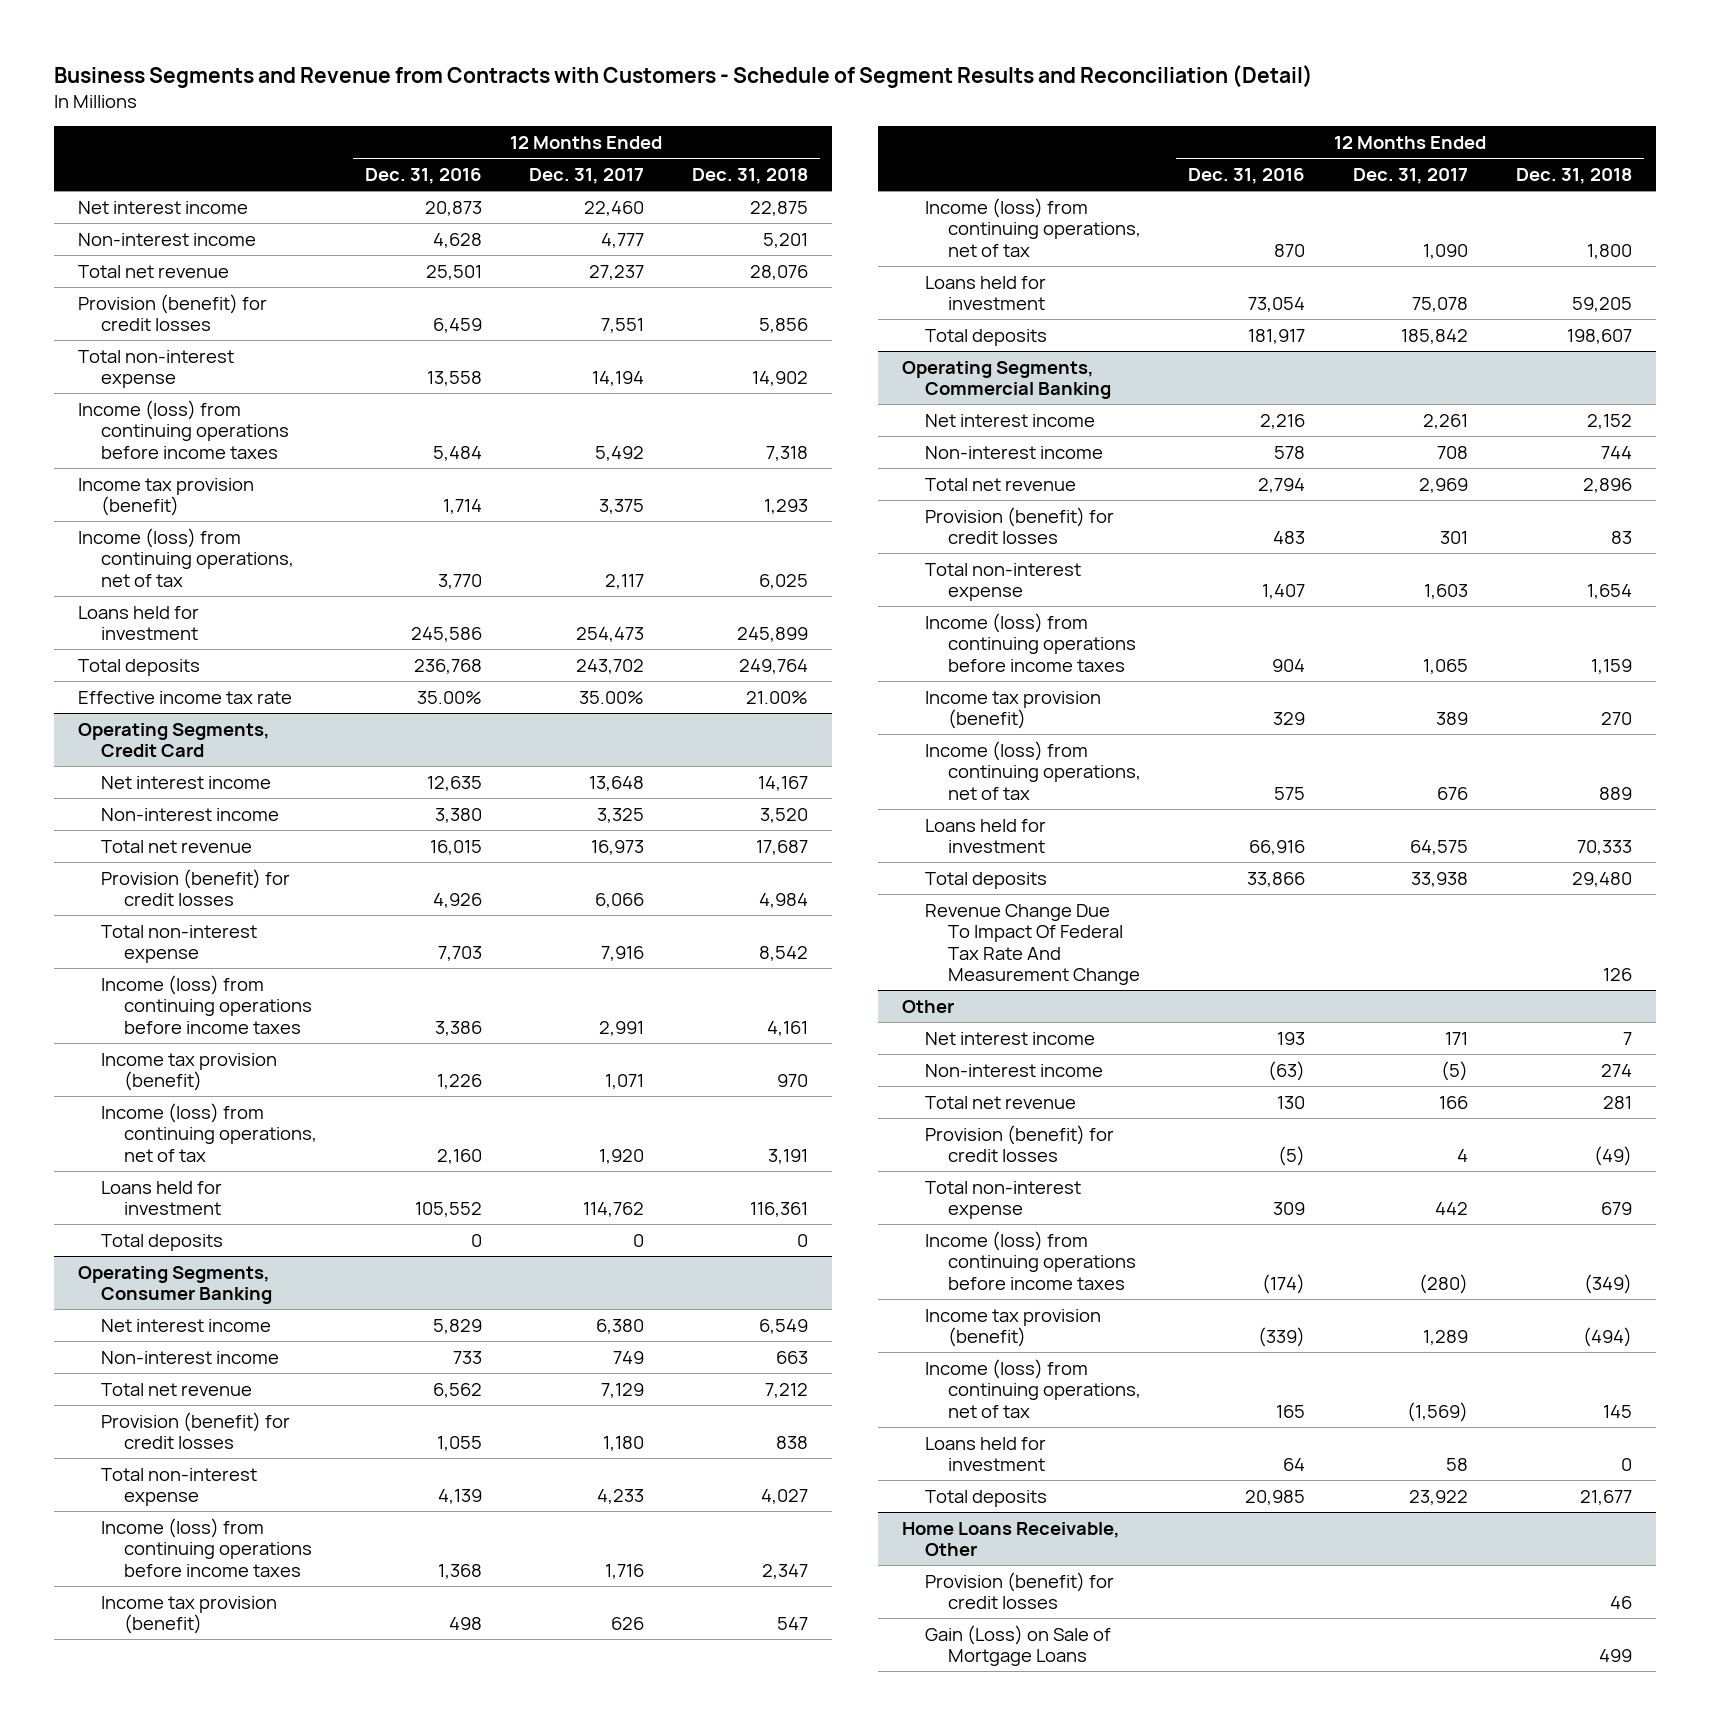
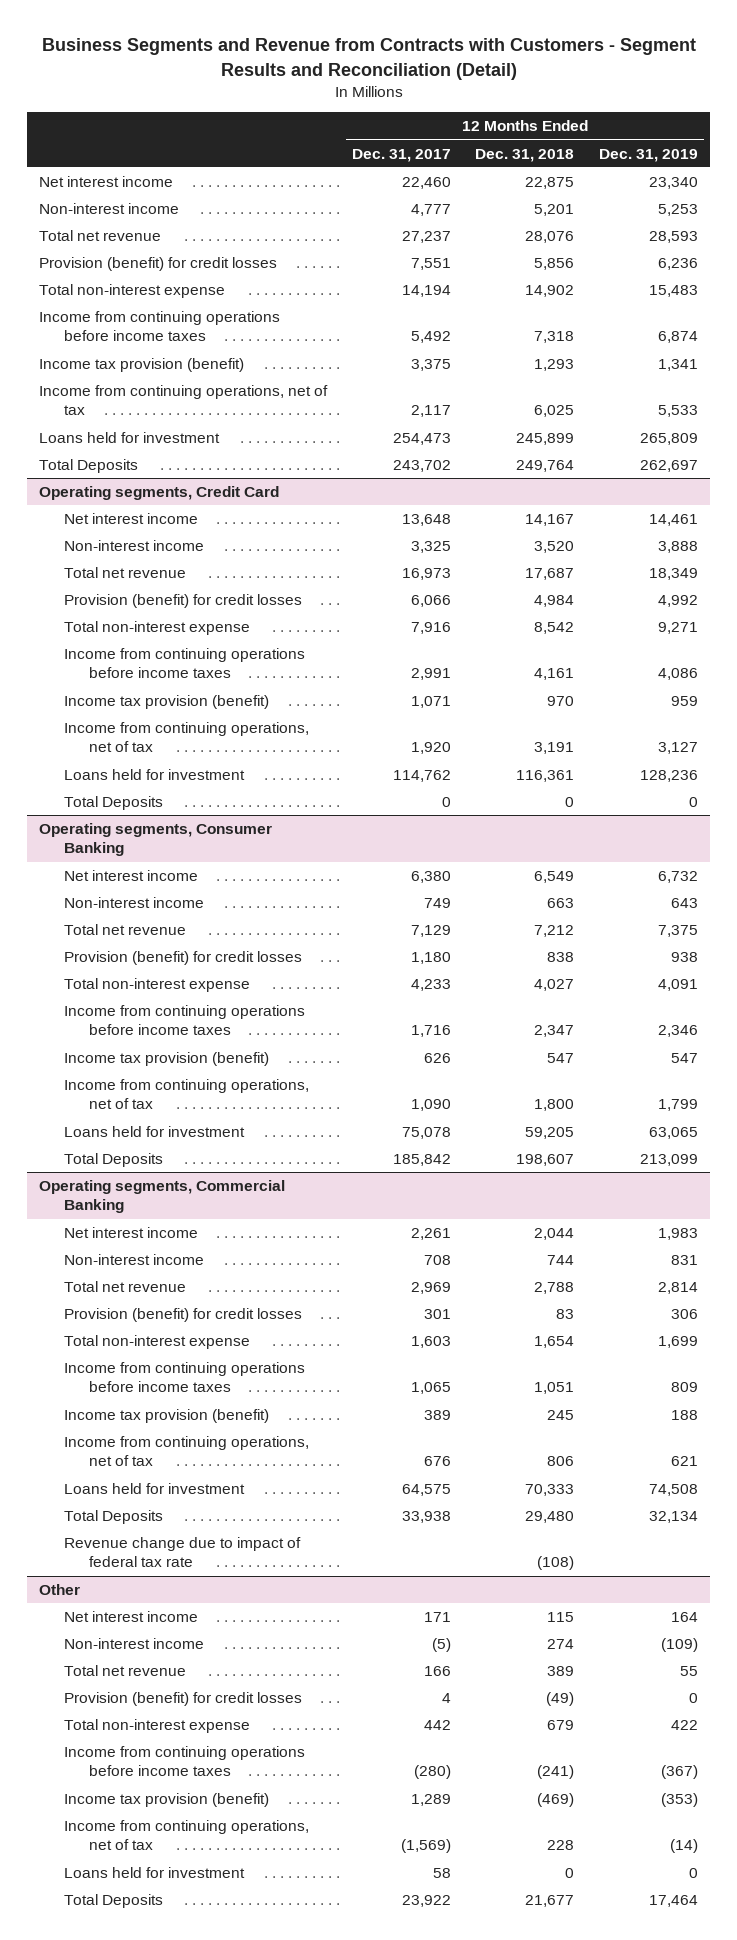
[54,64,1314,88] Business Segments and Revenue from Contracts with Customers - Schedule of Segment Results and Reconciliation (Detail) -> [41,38,696,80] Business Segments and Revenue from Contracts with Customers - Segment Results and Reconciliation (Detail)
[364,167,482,184] Dec. 31, 2016 -> none
none -> [598,148,698,162] Dec. 31, 2019
[78,399,290,459] Income (loss) from continuing operations before income taxes -> [39,311,281,342] Income from continuing operations before income taxes
[78,527,295,587] Income (loss) from continuing operations, net of tax -> [39,385,329,416] Income from continuing operations, net of tax
[78,690,293,704] Effective income tax rate -> none
[78,658,201,676] Total deposits -> [39,459,139,474] Total Deposits
[78,722,271,758] Operating Segments, Credit Card -> [39,486,280,501] Operating segments, Credit Card
[101,974,312,1034] Income (loss) from continuing operations before income taxes -> [64,648,306,679] Income from continuing operations before income taxes
[101,1102,317,1162] Income (loss) from continuing operations, net of tax -> [64,722,310,753] Income from continuing operations, net of tax
[101,1233,224,1251] Total deposits -> [64,796,164,811] Total Deposits
[78,1265,273,1305] Operating Segments, Consumer Banking -> [39,823,273,857] Operating segments, Consumer Banking
[101,1517,312,1577] Income (loss) from continuing operations before income taxes -> [64,1005,306,1036] Income from continuing operations before income taxes
[924,197,1141,257] Income (loss) from continuing operations, net of tax -> [64,1079,310,1110] Income from continuing operations, net of tax
[924,328,1047,346] Total deposits -> [64,1153,164,1168] Total Deposits
[901,360,1111,400] Operating Segments, Commercial Banking -> [39,1180,286,1214] Operating segments, Commercial Banking
[1586,413,1632,429] 2,152 -> [534,1228,575,1241] 2,044
[1582,477,1632,493] 2,896 -> [534,1282,575,1295] 2,788
[924,612,1136,672] Income (loss) from continuing operations before income taxes -> [64,1362,306,1393] Income from continuing operations before income taxes
[1590,658,1632,674] 1,159 -> [534,1382,575,1395] 1,051
[1600,712,1632,726] 270 -> [547,1410,575,1421] 245
[924,740,1141,800] Income (loss) from continuing operations, net of tax -> [64,1436,310,1467] Income from continuing operations, net of tax
[1598,786,1632,800] 889 -> [547,1456,575,1467] 806
[924,871,1047,889] Total deposits -> [64,1510,164,1525] Total Deposits
[924,903,1140,986] Revenue Change Due To Impact Of Federal Tax Rate And Measurement Change -> [64,1537,302,1568] Revenue change due to impact of federal tax rate
[1602,968,1632,982] 126 -> [537,1556,575,1571] (108)
[1622,1031,1632,1045] 7 -> [547,1612,575,1623] 115
[1602,1095,1632,1109] 281 -> [547,1666,575,1677] 389
[924,1230,1136,1290] Income (loss) from continuing operations before income taxes -> [64,1746,306,1777] Income from continuing operations before income taxes
[1583,1273,1632,1294] (349) -> [537,1765,575,1780] (241)
[1582,1327,1632,1348] (494) -> [537,1793,575,1808] (469)
[924,1358,1141,1418] Income (loss) from continuing operations, net of tax -> [64,1820,310,1851] Income from continuing operations, net of tax
[1602,1404,1632,1418] 145 -> [547,1840,575,1851] 228
[901,1521,1120,1557] Home Loans Receivable, Other -> none
[924,1571,1114,1610] Provision (benefit) for credit losses -> none
[924,1624,1111,1667] Gain (Loss) on Sale of Mortgage Loans -> none
[924,1489,1047,1507] Total deposits -> [64,1894,164,1909] Total Deposits

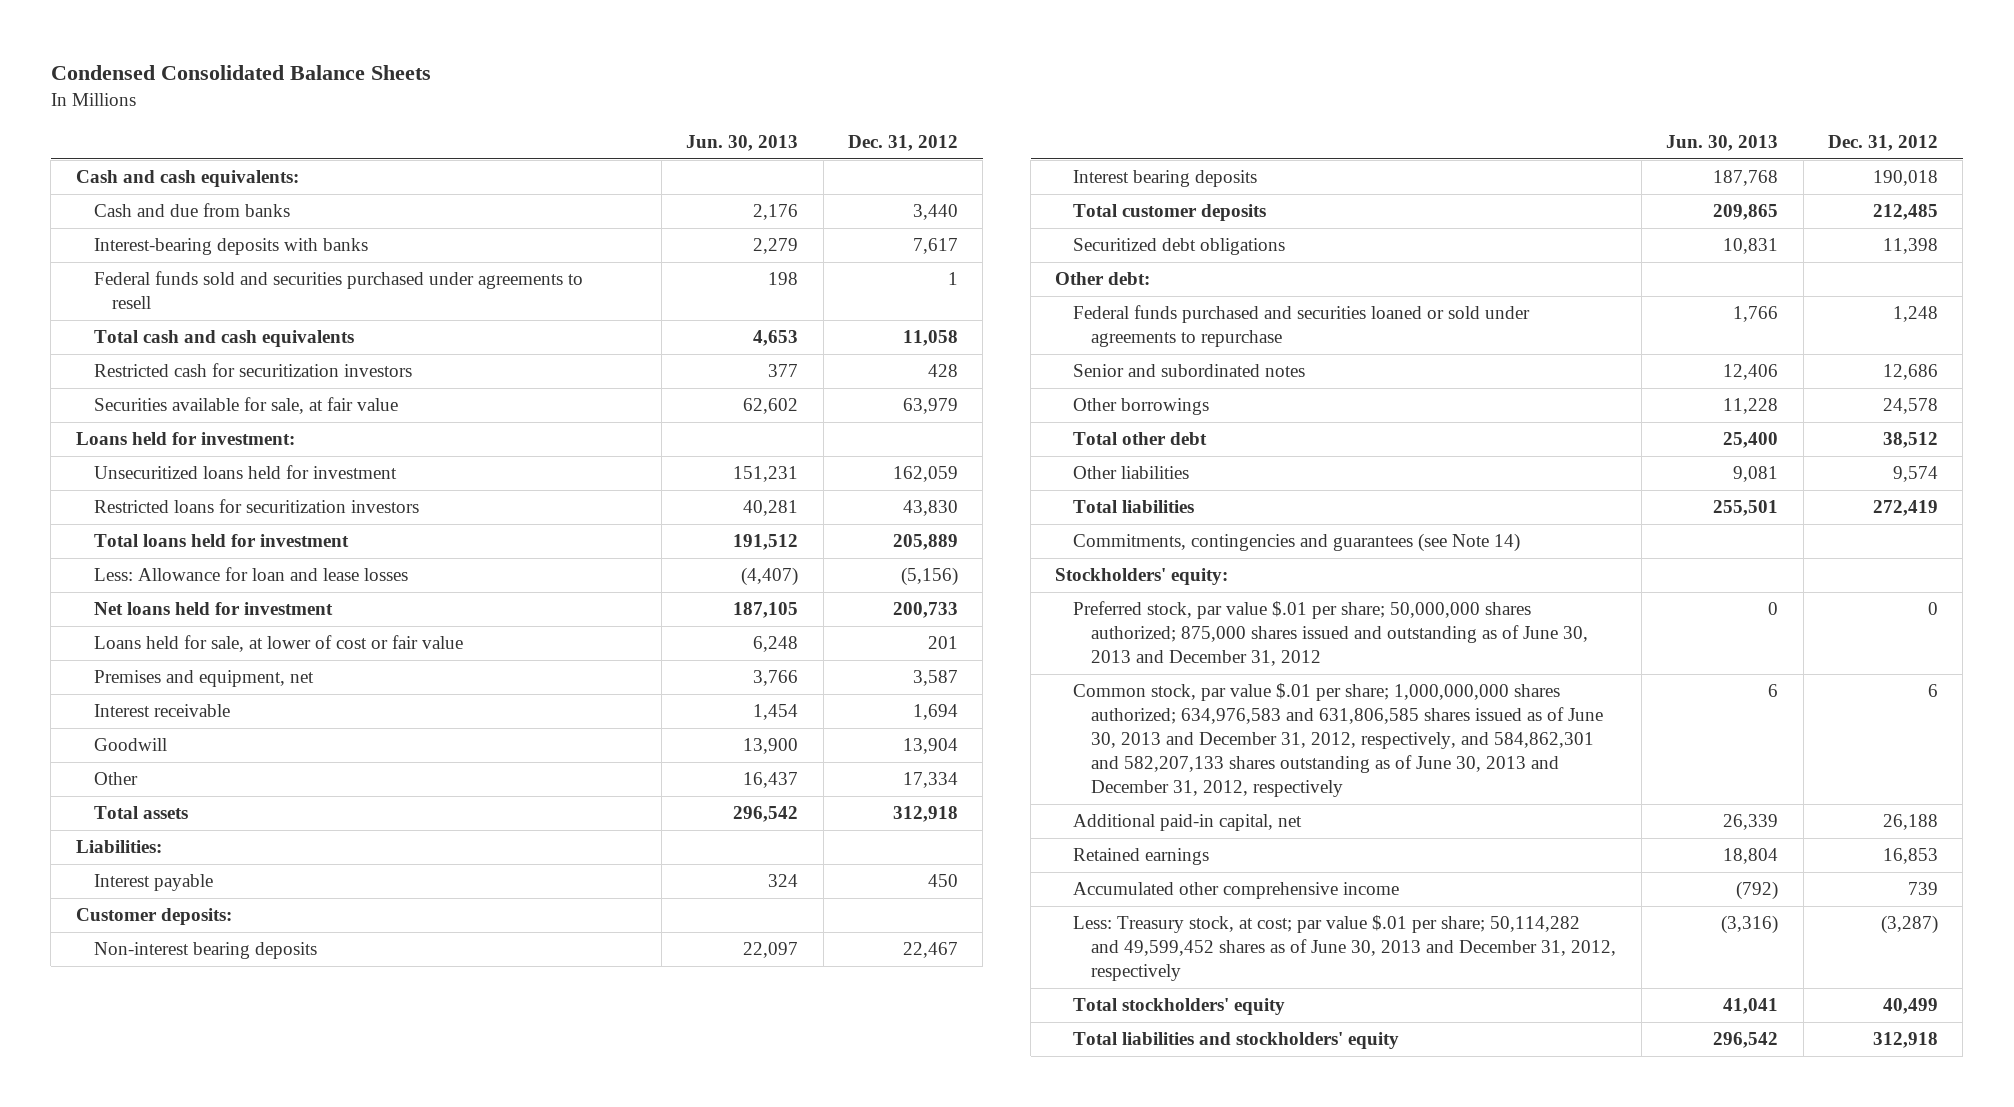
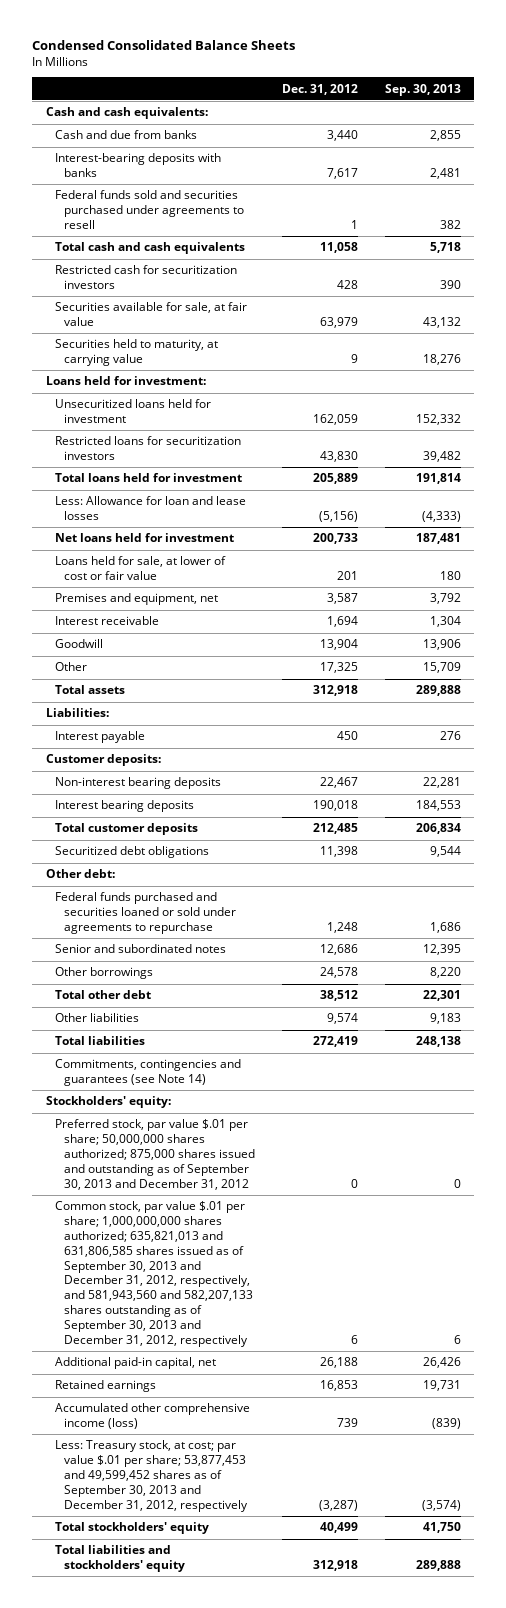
[686,135,799,152] Jun. 30, 2013 -> none
none -> [384,83,461,96] Sep. 30, 2013
none -> [54,339,218,367] Securities held to maturity, at carrying value
[903,771,959,788] 17,334 -> [319,662,358,674] 17,325
[1073,600,1589,667] Preferred stock, par value $.01 per share; 50,000,000 shares authorized; 875,000 shares issued and outstanding as of June 30, 2013 and December 31, 2012 -> [54,1119,256,1190] Preferred stock, par value $.01 per share; 50,000,000 shares authorized; 875,000 shares issued and outstanding as of September 30, 2013 and December 31, 2012
[1073,682,1604,798] Common stock, par value $.01 per share; 1,000,000,000 shares authorized; 634,976,583 and 631,806,585 shares issued as of June 30, 2013 and December 31, 2012, respectively, and 584,862,301 and 582,207,133 shares outstanding as of June 30, 2013 and December 31, 2012, respectively -> [54,1201,254,1347] Common stock, par value $.01 per share; 1,000,000,000 shares authorized; 635,821,013 and 631,806,585 shares issued as of September 30, 2013 and December 31, 2012, respectively, and 581,943,560 and 582,207,133 shares outstanding as of September 30, 2013 and December 31, 2012, respectively
[1073,881,1400,899] Accumulated other comprehensive income -> [54,1403,250,1430] Accumulated other comprehensive income (loss)
[1073,914,1617,982] Less: Treasury stock, at cost; par value $.01 per share; 50,114,282 and 49,599,452 shares as of June 30, 2013 and December 31, 2012, respectively -> [54,1440,249,1512] Less: Treasury stock, at cost; par value $.01 per share; 53,877,453 and 49,599,452 shares as of September 30, 2013 and December 31, 2012, respectively

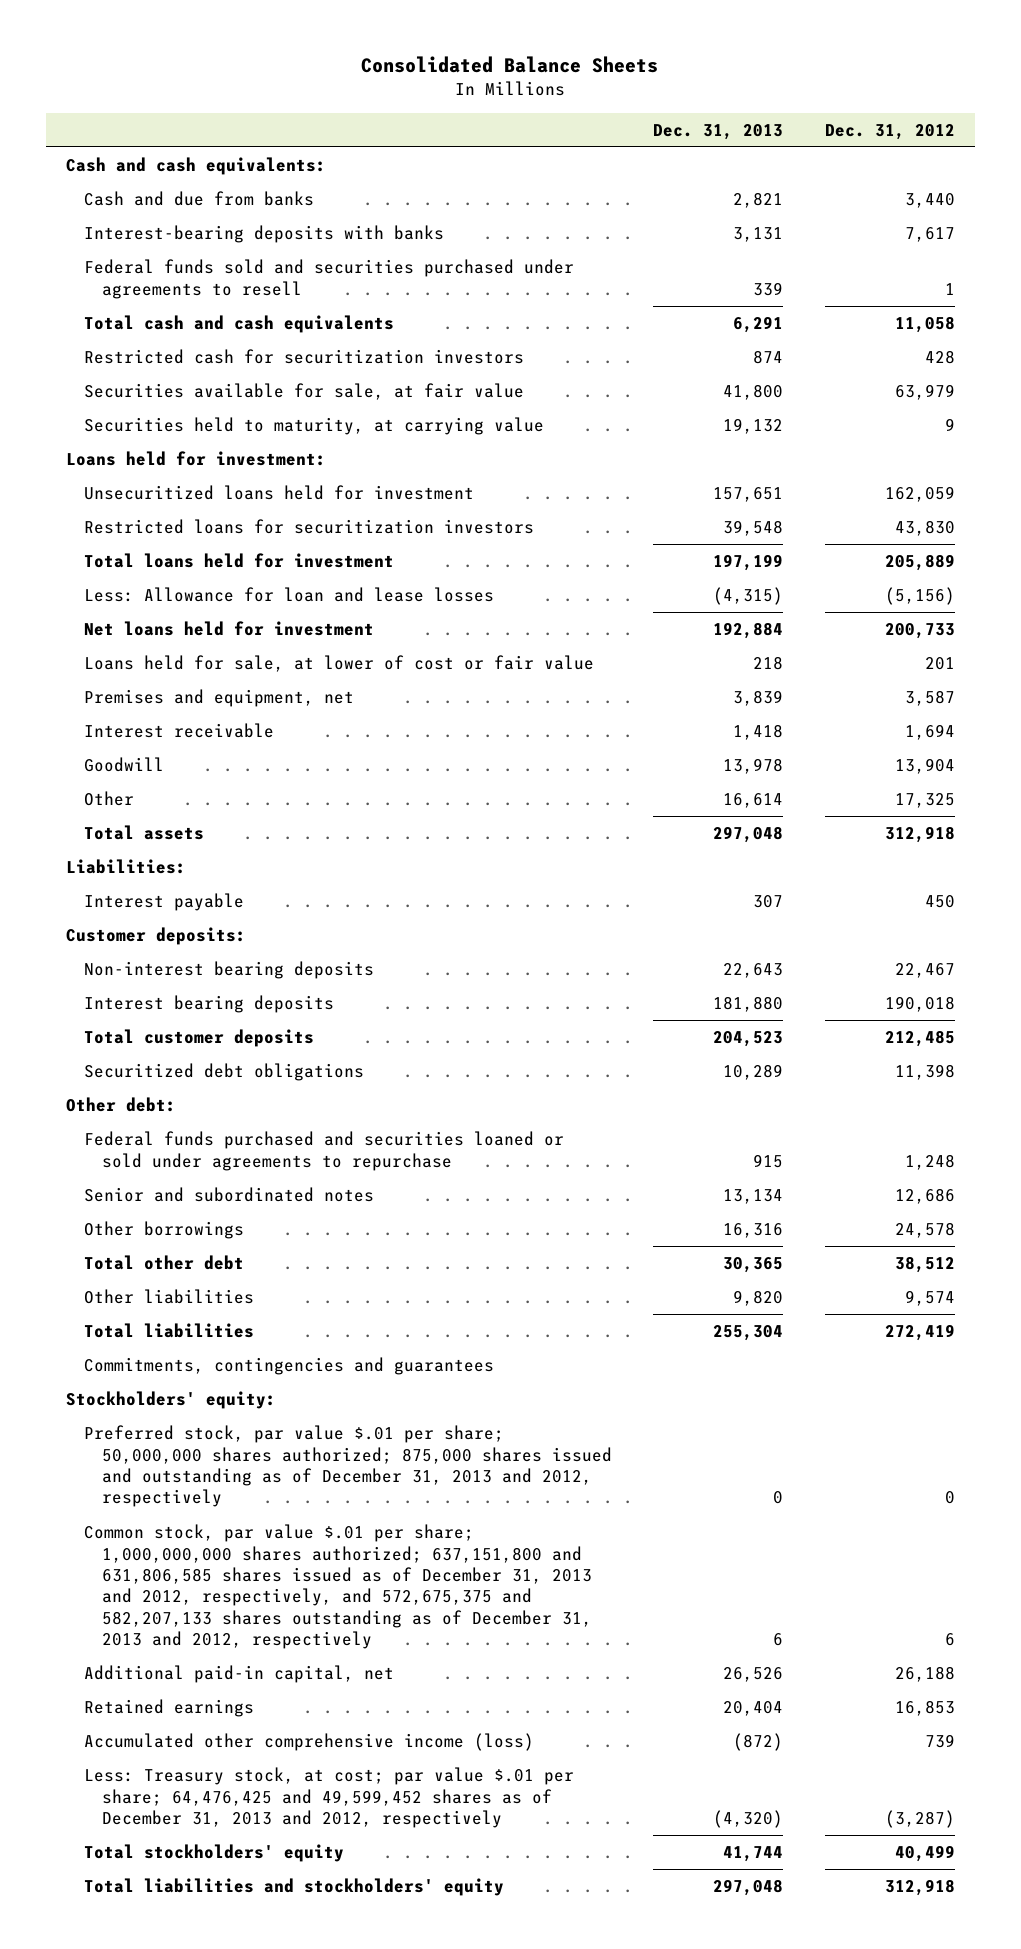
[32,40,296,51] Condensed Consolidated Balance Sheets -> [361,56,659,74] Consolidated Balance Sheets
[384,83,461,96] Sep. 30, 2013 -> none
none -> [653,123,784,140] Dec. 31, 2013
[54,1059,241,1087] Commitments, contingencies and guarantees (see Note 14) -> [84,1357,495,1376] Commitments, contingencies and guarantees
[54,1119,256,1190] Preferred stock, par value $.01 per share; 50,000,000 shares authorized; 875,000 shares issued and outstanding as of September 30, 2013 and December 31, 2012 -> [84,1425,613,1508] Preferred stock, par value $.01 per share; 50,000,000 shares authorized; 875,000 shares issued and outstanding as of December 31, 2013 and 2012, respectively
[54,1201,254,1347] Common stock, par value $.01 per share; 1,000,000,000 shares authorized; 635,821,013 and 631,806,585 shares issued as of September 30, 2013 and December 31, 2012, respectively, and 581,943,560 and 582,207,133 shares outstanding as of September 30, 2013 and December 31, 2012, respectively -> [84,1524,593,1650] Common stock, par value $.01 per share; 1,000,000,000 shares authorized; 637,151,800 and 631,806,585 shares issued as of December 31, 2013 and 2012, respectively, and 572,675,375 and 582,207,133 shares outstanding as of December 31, 2013 and 2012, respectively
[54,1440,249,1512] Less: Treasury stock, at cost; par value $.01 per share; 53,877,453 and 49,599,452 shares as of September 30, 2013 and December 31, 2012, respectively -> [84,1767,575,1828] Less: Treasury stock, at cost; par value $.01 per share; 64,476,425 and 49,599,452 shares as of December 31, 2013 and 2012, respectively

